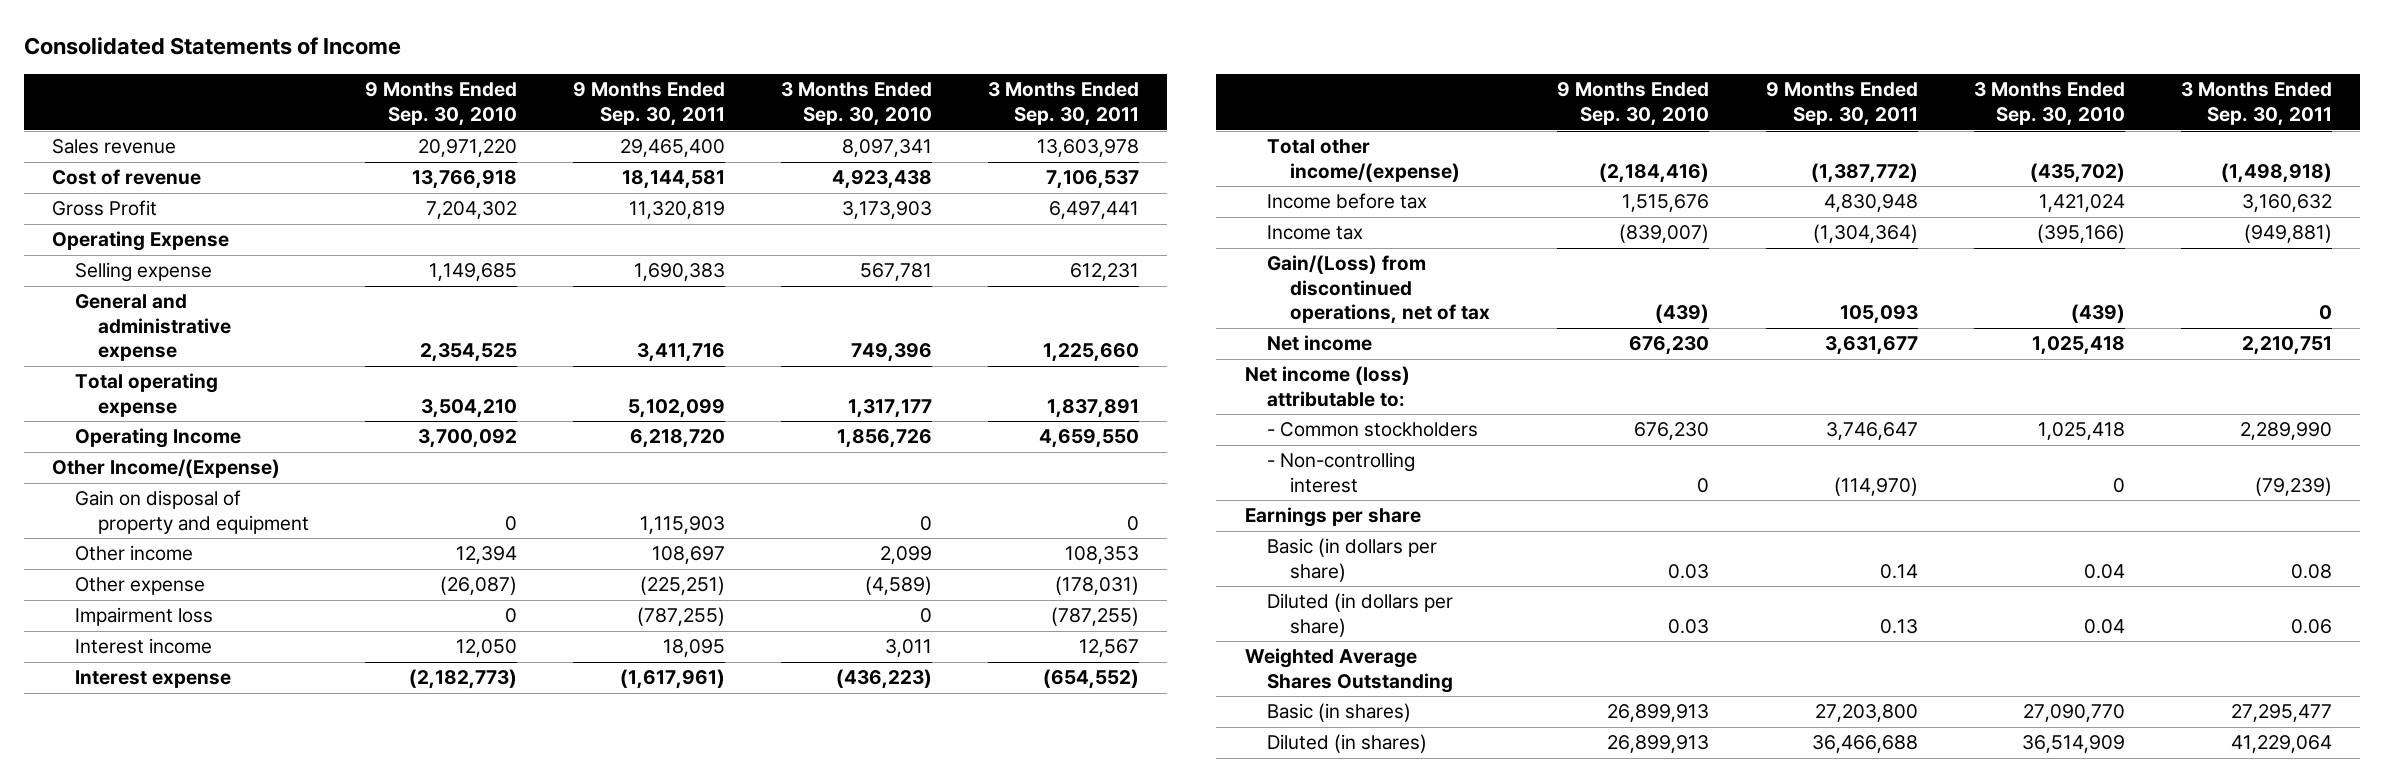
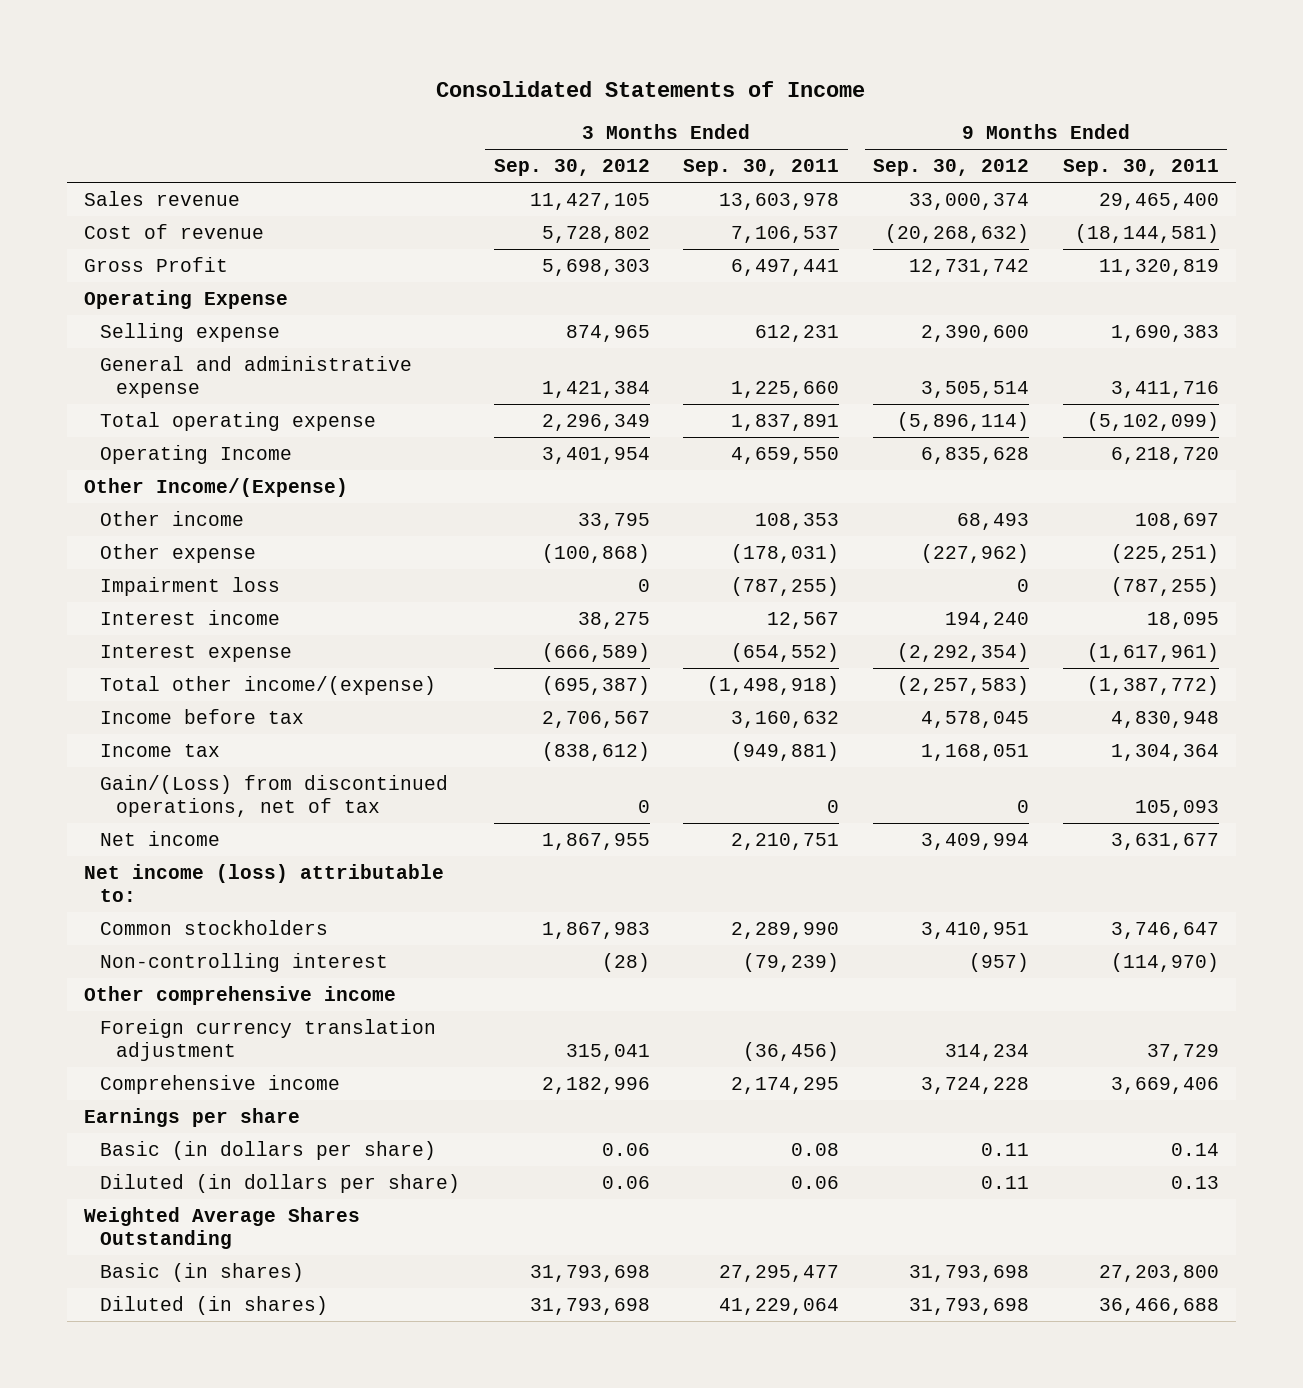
[364,82,517,126] 9 Months Ended Sep. 30, 2010 -> none
[781,82,933,126] 3 Months Ended Sep. 30, 2010 -> none
none -> [493,159,650,177] Sep. 30, 2012
none -> [873,159,1030,177] Sep. 30, 2012
[622,170,726,190] 18,144,581 -> [1074,223,1219,243] (18,144,581)
[628,398,726,418] 5,102,099 -> [1086,411,1219,431] (5,102,099)
[74,490,309,534] Gain on disposal of property and equipment -> none
[1812,224,1918,244] (1,304,364) -> [1110,743,1219,761] 1,304,364
[1267,422,1479,438] - Common stockholders -> [99,919,328,935] Common stockholders
[1267,452,1416,493] - Non-controlling interest -> [99,952,388,972] Non-controlling interest
none -> [83,985,396,1005] Other comprehensive income
none -> [99,1018,436,1061] Foreign currency translation adjustment
none -> [99,1074,340,1094] Comprehensive income

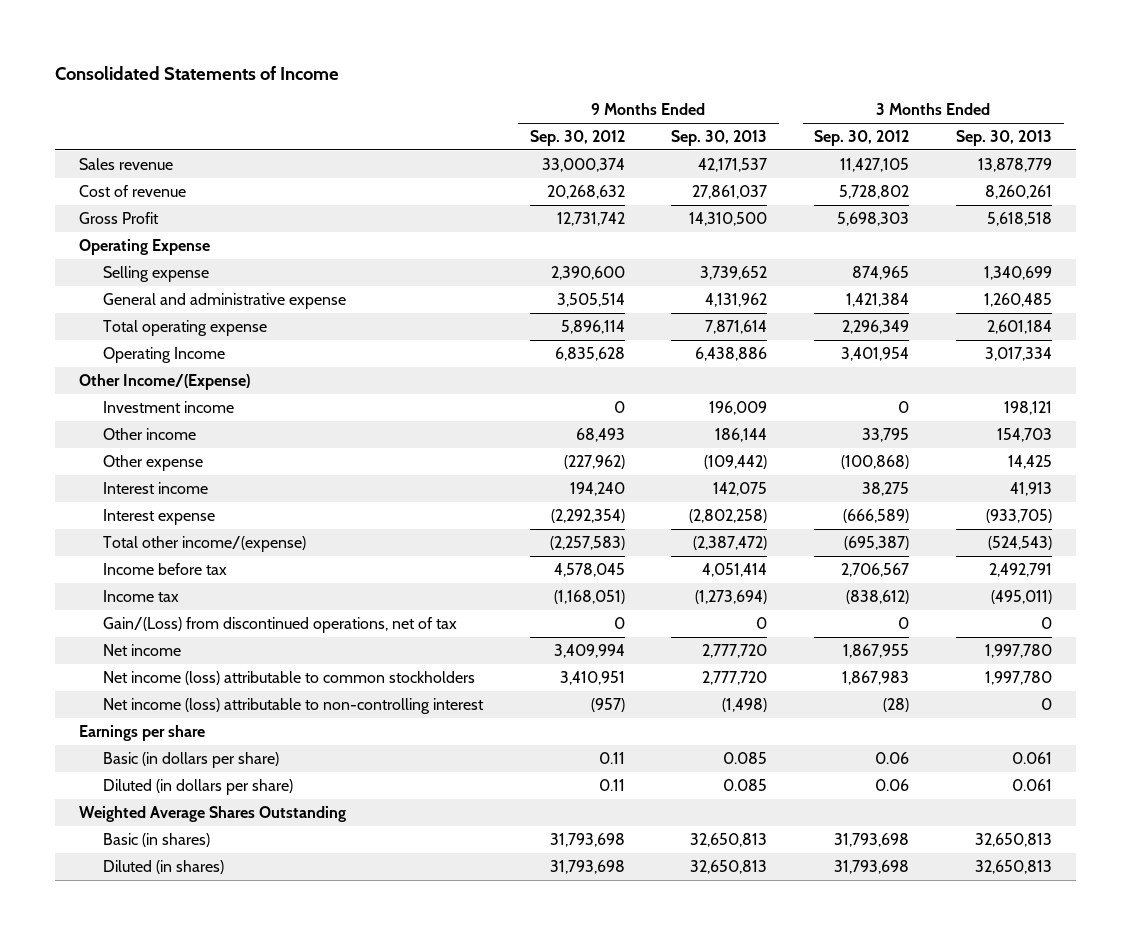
[683,159,840,177] Sep. 30, 2011 -> none
[1062,159,1219,177] Sep. 30, 2011 -> none
none -> [671,130,768,147] Sep. 30, 2013
none -> [956,130,1053,147] Sep. 30, 2013
[885,223,1030,243] (20,268,632) -> [546,184,625,199] 20,268,632
[897,411,1030,431] (5,896,114) -> [560,319,625,334] 5,896,114
none -> [102,400,234,413] Investment income
[99,576,280,596] Impairment loss -> none
[921,743,1030,761] 1,168,051 -> [553,589,625,604] (1,168,051)
[83,863,444,902] Net income (loss) attributable to: -> none
[83,985,396,1005] Other comprehensive income -> none
[99,1018,436,1061] Foreign currency translation adjustment -> none
[99,1074,340,1094] Comprehensive income -> none
[99,919,328,935] Common stockholders -> [102,670,475,685] Net income (loss) attributable to common stockholders
[99,952,388,972] Non-controlling interest -> [102,697,484,714] Net income (loss) attributable to non-controlling interest

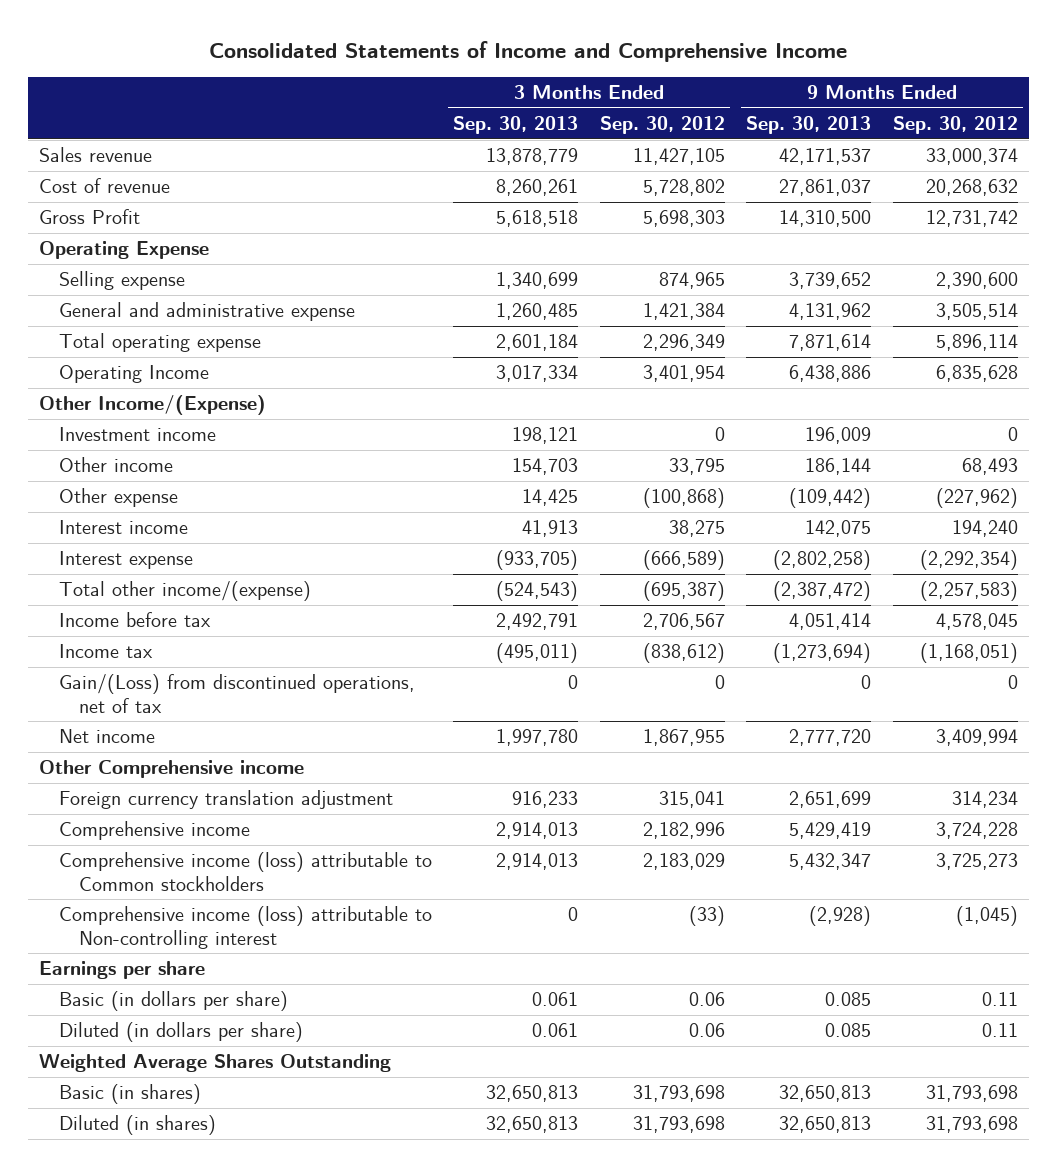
[55,66,340,81] Consolidated Statements of Income -> [209,40,848,62] Consolidated Statements of Income and Comprehensive Income
none -> [38,760,304,779] Other Comprehensive income
none -> [58,790,393,810] Foreign currency translation adjustment
none -> [58,821,250,841] Comprehensive income
[102,670,475,685] Net income (loss) attributable to common stockholders -> [58,852,432,891] Comprehensive income (loss) attributable to Common stockholders
[559,670,625,685] 3,410,951 -> [936,853,1019,871] 3,725,273
[702,670,768,685] 2,777,720 -> [789,853,872,871] 5,432,347
[842,670,910,685] 1,867,983 -> [642,853,725,871] 2,183,029
[985,670,1053,685] 1,997,780 -> [496,853,579,871] 2,914,013
[102,697,484,714] Net income (loss) attributable to non-controlling interest -> [58,906,432,949] Comprehensive income (loss) attributable to Non-controlling interest
[590,697,625,712] (957) -> [956,906,1019,927] (1,045)
[722,697,768,712] (1,498) -> [809,906,872,927] (2,928)
[883,697,910,712] (28) -> [688,906,725,927] (33)

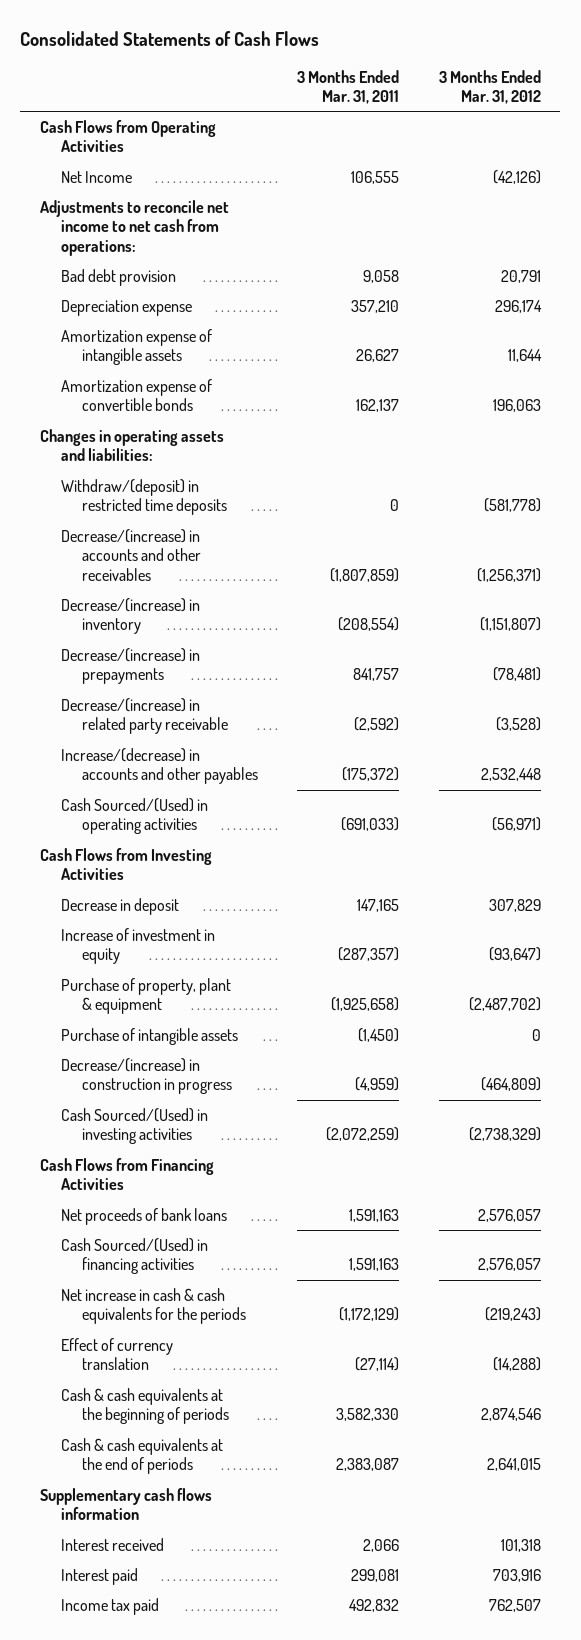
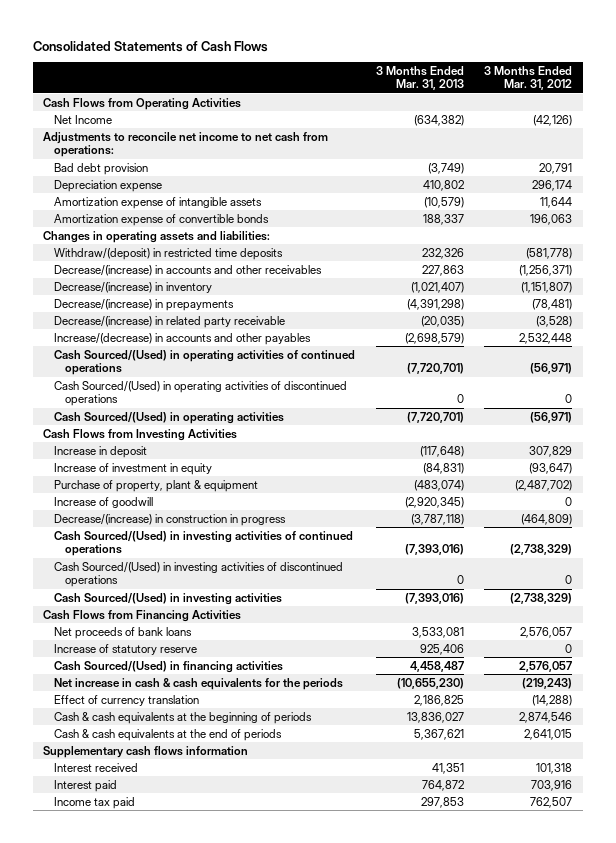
[297,69,400,105] 3 Months Ended Mar. 31, 2011 -> none
none -> [375,65,464,91] 3 Months Ended Mar. 31, 2013
none -> [54,349,356,376] Cash Sourced/(Used) in operating activities of continued operations
none -> [54,380,348,407] Cash Sourced/(Used) in operating activities of discontinued operations
[61,898,180,916] Decrease in deposit -> [54,445,148,458] Increase in deposit
[61,1028,239,1046] Purchase of intangible assets -> none
none -> [54,496,154,508] Increase of goodwill
none -> [54,530,354,557] Cash Sourced/(Used) in investing activities of continued operations
none -> [54,561,344,588] Cash Sourced/(Used) in investing activities of discontinued operations
none -> [54,643,198,655] Increase of statutory reserve

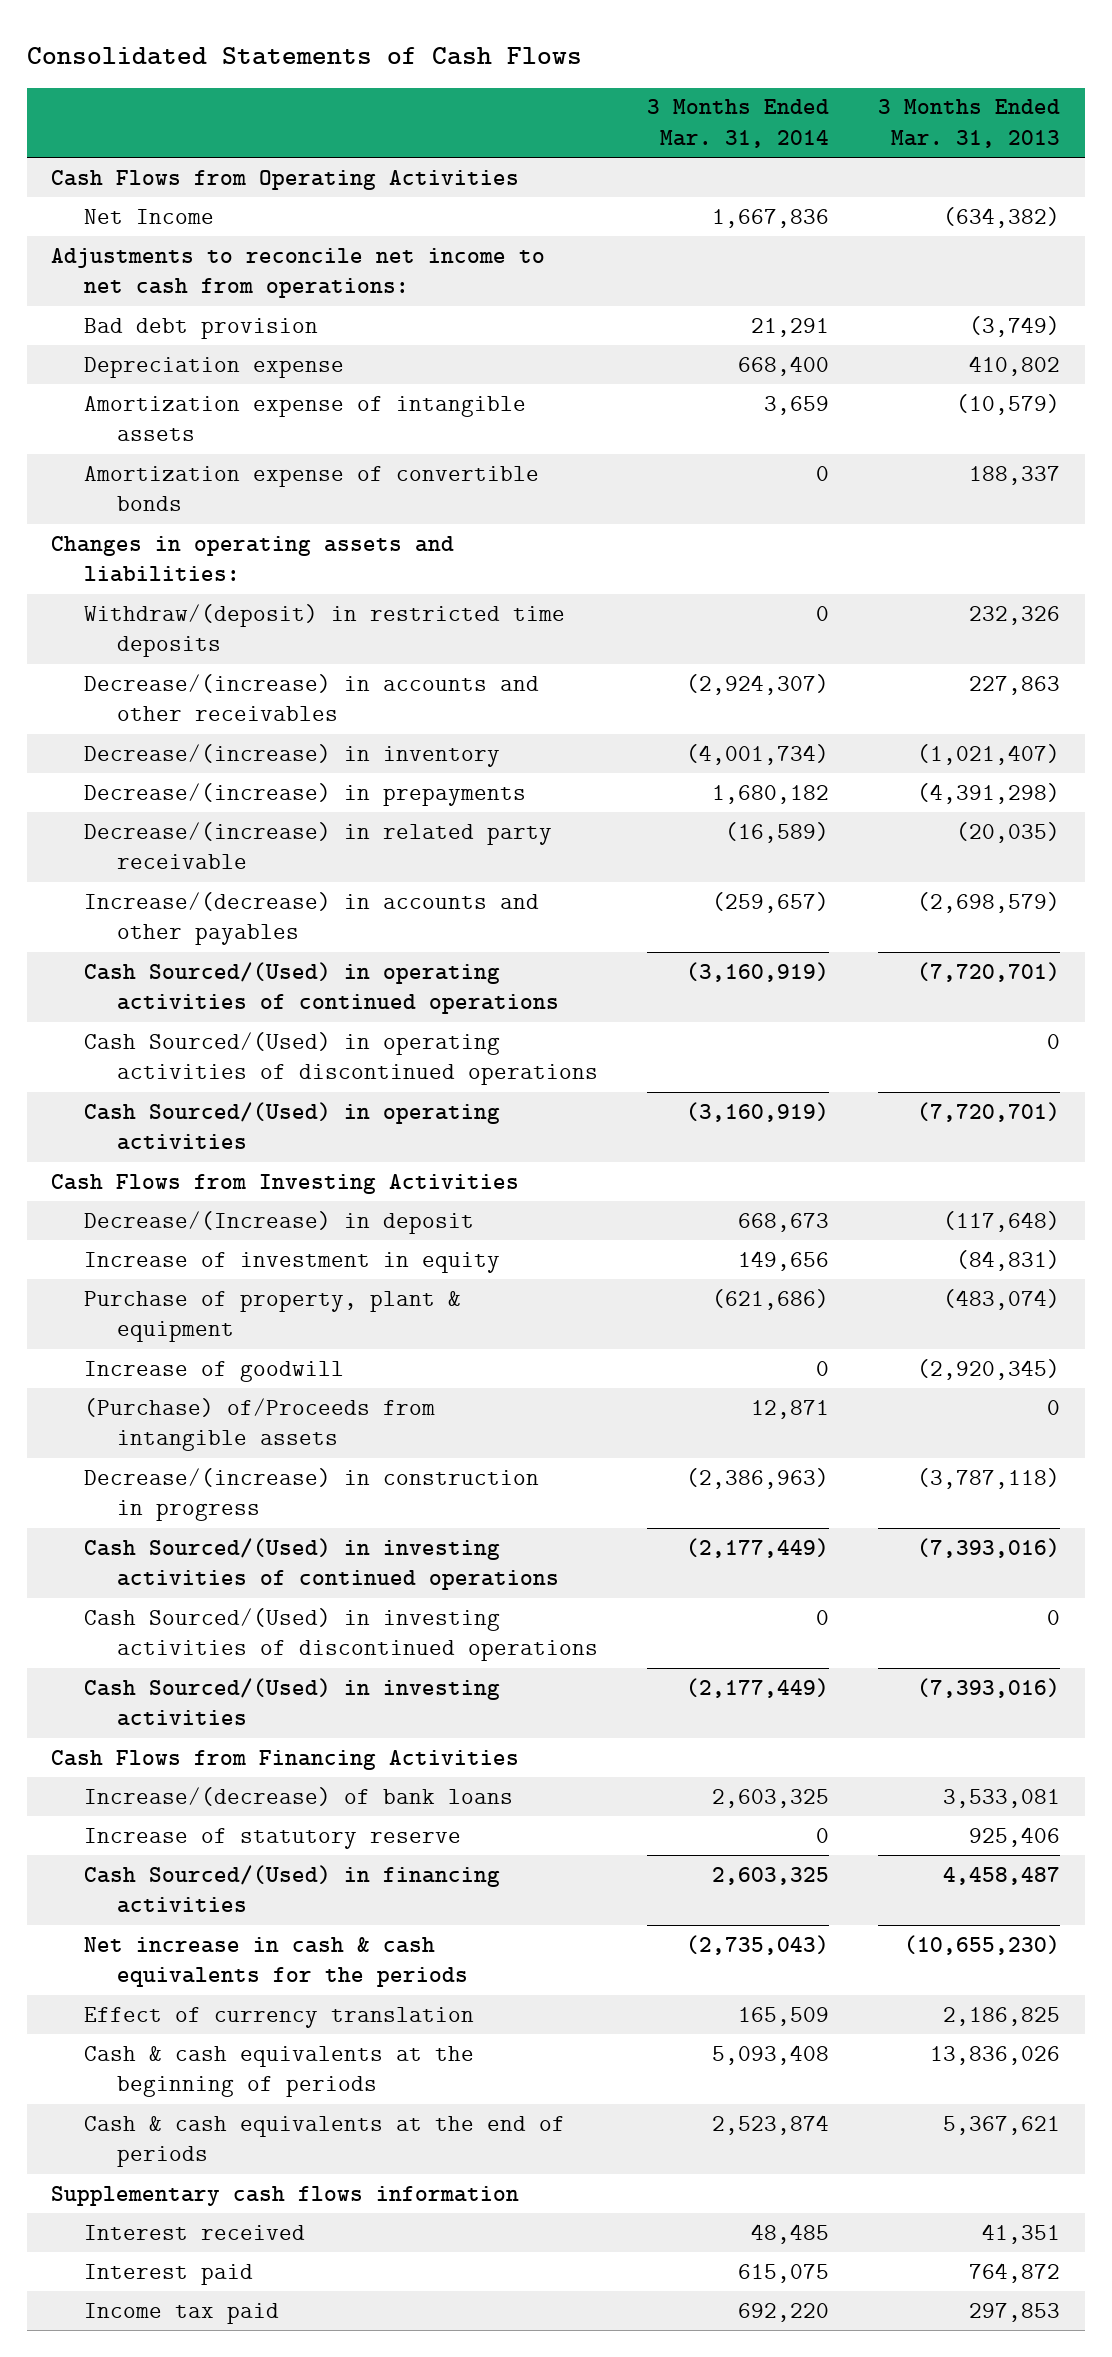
[484,65,573,91] 3 Months Ended Mar. 31, 2012 -> none
none -> [647,99,830,148] 3 Months Ended Mar. 31, 2014
[54,445,148,458] Increase in deposit -> [84,1210,475,1234] Decrease/(Increase) in deposit
none -> [84,1397,436,1452] (Purchase) of/Proceeds from intangible assets
[54,626,193,639] Net proceeds of bank loans -> [84,1786,514,1806] Increase/(decrease) of bank loans
[406,711,464,723] 13,836,027 -> [930,2045,1061,2065] 13,836,026

